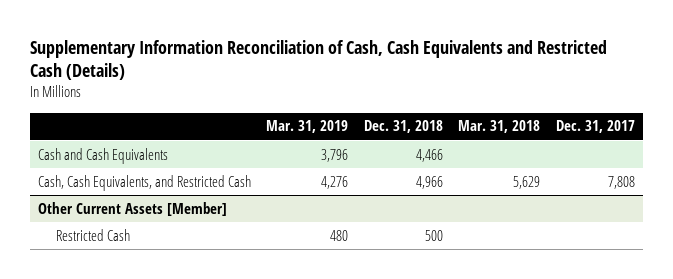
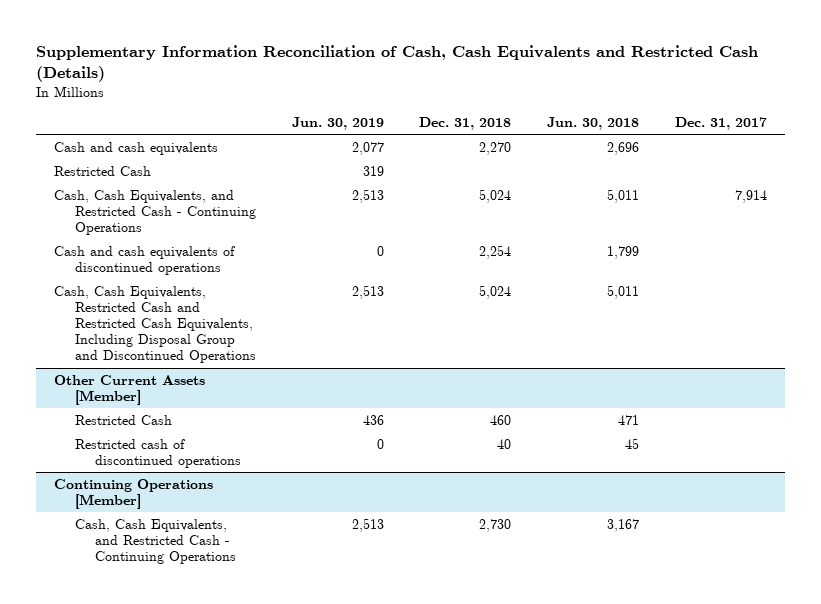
[266,120,349,134] Mar. 31, 2019 -> none
[458,120,541,134] Mar. 31, 2018 -> none
none -> [291,116,384,130] Jun. 30, 2019
none -> [547,116,640,130] Jun. 30, 2018
[37,147,168,164] Cash and Cash Equivalents -> [54,141,219,155] Cash and cash equivalents
[415,148,443,162] 4,466 -> [479,141,512,155] 2,270
none -> [54,165,152,176] Restricted Cash
[37,174,251,191] Cash, Cash Equivalents, and Restricted Cash -> [54,189,256,235] Cash, Cash Equivalents, and Restricted Cash - Continuing Operations
[415,175,443,189] 4,966 -> [479,188,512,203] 5,024
[607,175,635,189] 7,808 -> [735,189,768,203] 7,914
none -> [54,245,236,275] Cash and cash equivalents of discontinued operations
none -> [54,285,256,364] Cash, Cash Equivalents, Restricted Cash and Restricted Cash Equivalents, Including Disposal Group and Discontinued Operations
[424,229,443,241] 500 -> [490,414,512,425] 460
none -> [74,438,242,468] Restricted cash of discontinued operations
none -> [54,478,214,509] Continuing Operations [Member]
none -> [74,518,237,564] Cash, Cash Equivalents, and Restricted Cash - Continuing Operations

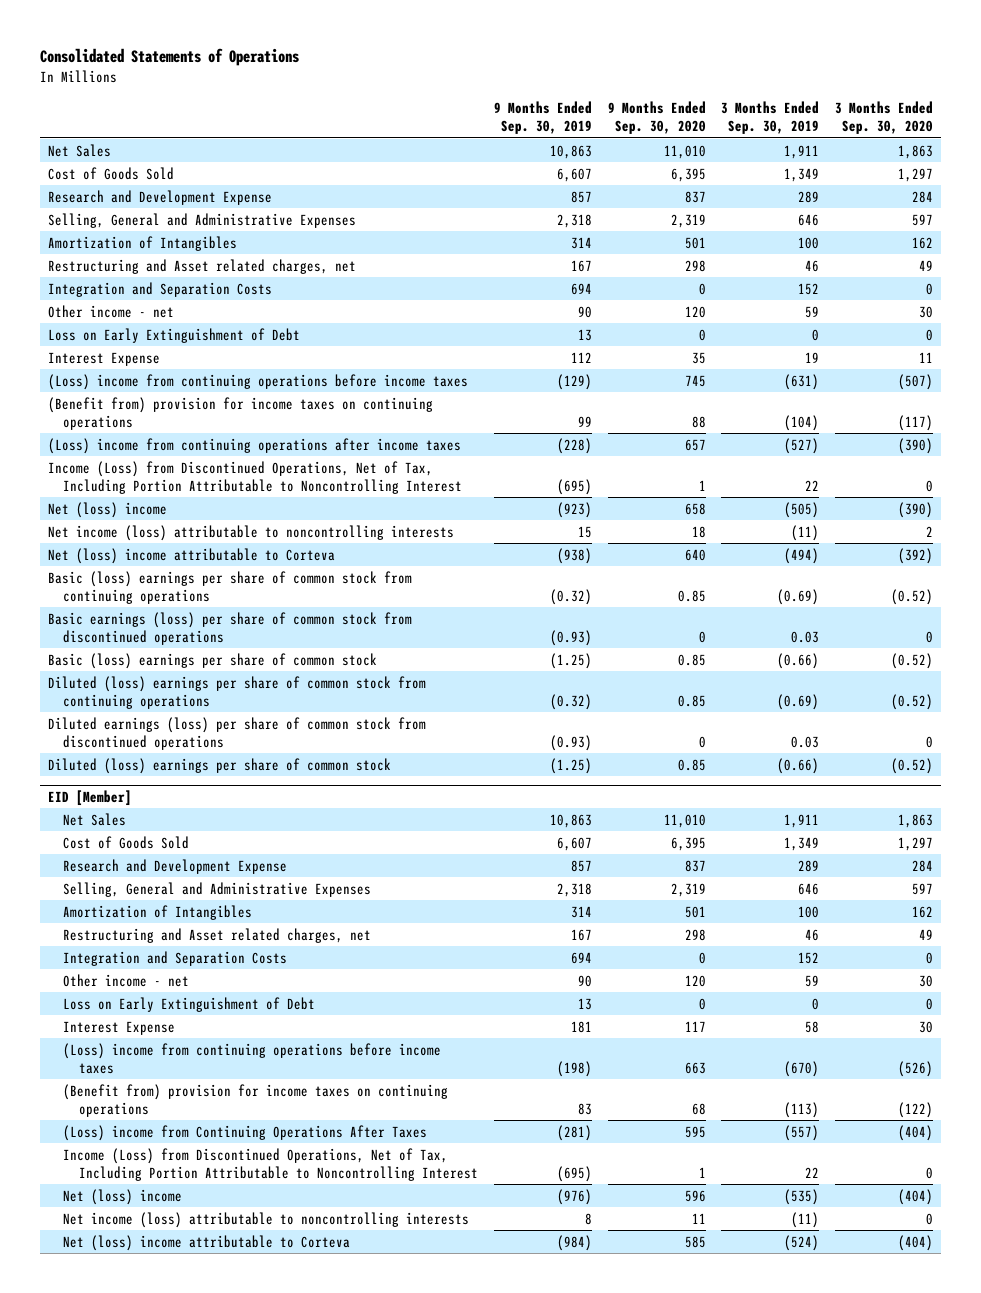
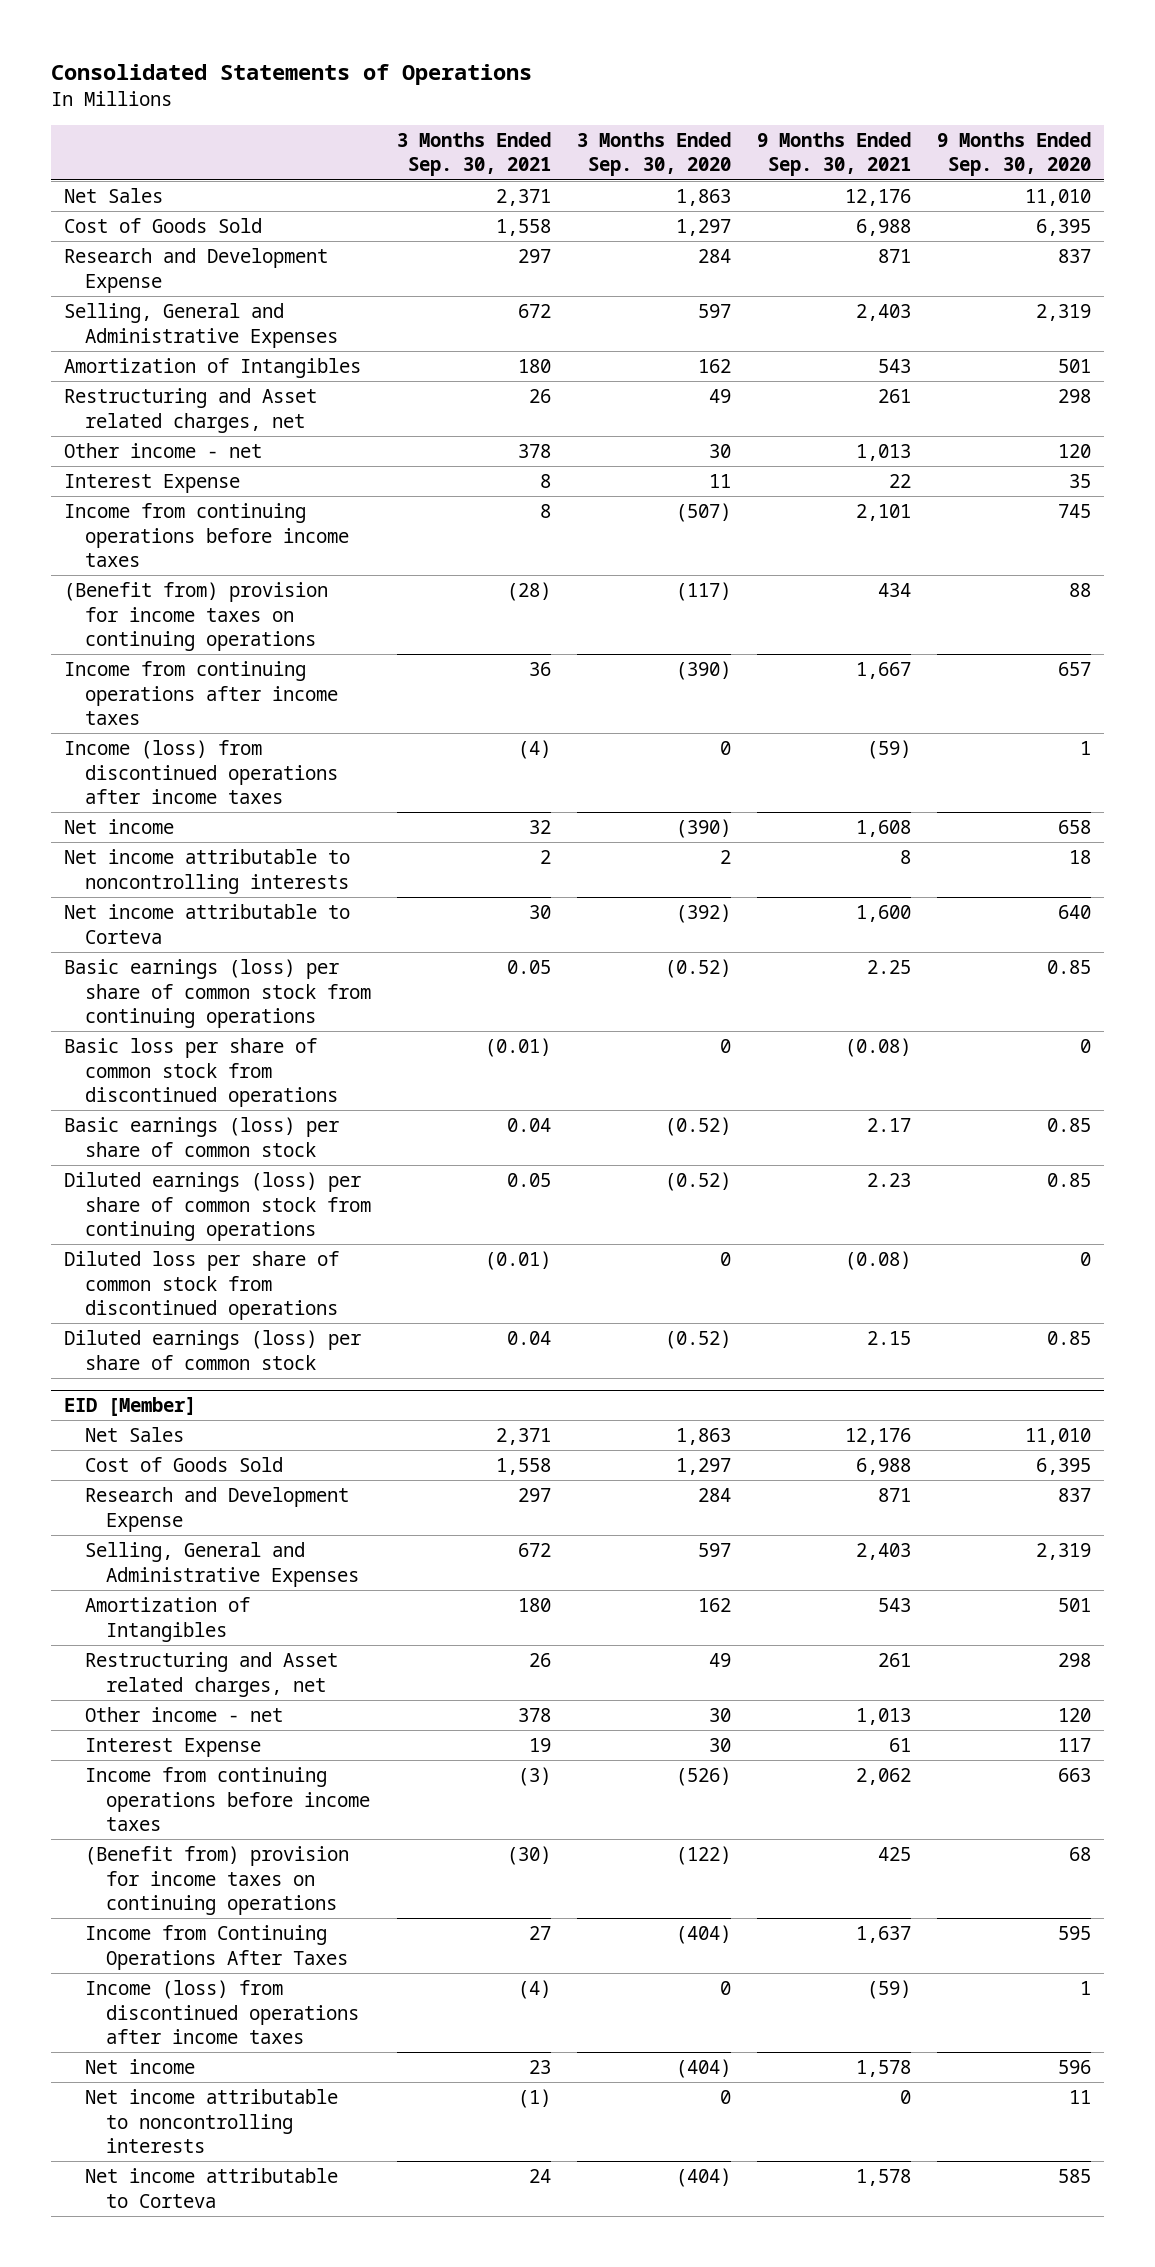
[493,100,592,135] 9 Months Ended Sep. 30, 2019 -> none
[721,100,820,135] 3 Months Ended Sep. 30, 2019 -> none
none -> [396,131,551,177] 3 Months Ended Sep. 30, 2021
none -> [757,131,912,177] 9 Months Ended Sep. 30, 2021
[47,281,272,297] Integration and Separation Costs -> none
[47,327,300,343] Loss on Early Extinguishment of Debt -> none
[47,373,468,390] (Loss) income from continuing operations before income taxes -> [63,502,349,568] Income from continuing operations before income taxes
[47,437,461,454] (Loss) income from continuing operations after income taxes -> [63,660,338,726] Income from continuing operations after income taxes
[47,460,463,494] Income (Loss) from Discontinued Operations, Net of Tax, Including Portion Attributable to Noncontrolling Interest -> [63,739,338,805] Income (loss) from discontinued operations after income taxes
[47,501,167,518] Net (loss) income -> [63,818,174,834] Net income
[47,524,454,541] Net income (loss) attributable to noncontrolling interests -> [63,848,350,894] Net income attributable to noncontrolling interests
[47,547,335,564] Net (loss) income attributable to Corteva -> [63,903,350,944] Net income attributable to Corteva
[47,570,412,604] Basic (loss) earnings per share of common stock from continuing operations -> [63,958,371,1029] Basic earnings (loss) per share of common stock from continuing operations
[47,611,412,645] Basic earnings (loss) per share of common stock from discontinued operations -> [63,1037,338,1108] Basic loss per share of common stock from discontinued operations
[47,652,377,669] Basic (loss) earnings per share of common stock -> [63,1116,339,1157] Basic earnings (loss) per share of common stock
[47,675,426,709] Diluted (loss) earnings per share of common stock from continuing operations -> [63,1171,371,1242] Diluted earnings (loss) per share of common stock from continuing operations
[47,716,426,750] Diluted earnings (loss) per share of common stock from discontinued operations -> [63,1250,339,1321] Diluted loss per share of common stock from discontinued operations
[47,757,391,774] Diluted (loss) earnings per share of common stock -> [63,1329,361,1370] Diluted earnings (loss) per share of common stock
[63,950,288,966] Integration and Separation Costs -> none
[63,996,316,1012] Loss on Early Extinguishment of Debt -> none
[63,1042,442,1074] (Loss) income from continuing operations before income taxes -> [84,1766,370,1832] Income from continuing operations before income taxes
[63,1124,428,1141] (Loss) income from Continuing Operations After Taxes -> [84,1924,348,1970] Income from Continuing Operations After Taxes
[63,1147,478,1181] Income (Loss) from Discontinued Operations, Net of Tax, Including Portion Attributable to Noncontrolling Interest -> [84,1979,359,2045] Income (loss) from discontinued operations after income taxes
[63,1188,183,1205] Net (loss) income -> [84,2058,195,2074] Net income
[63,1211,470,1228] Net income (loss) attributable to noncontrolling interests -> [84,2088,338,2154] Net income attributable to noncontrolling interests
[63,1234,351,1251] Net (loss) income attributable to Corteva -> [84,2167,338,2208] Net income attributable to Corteva

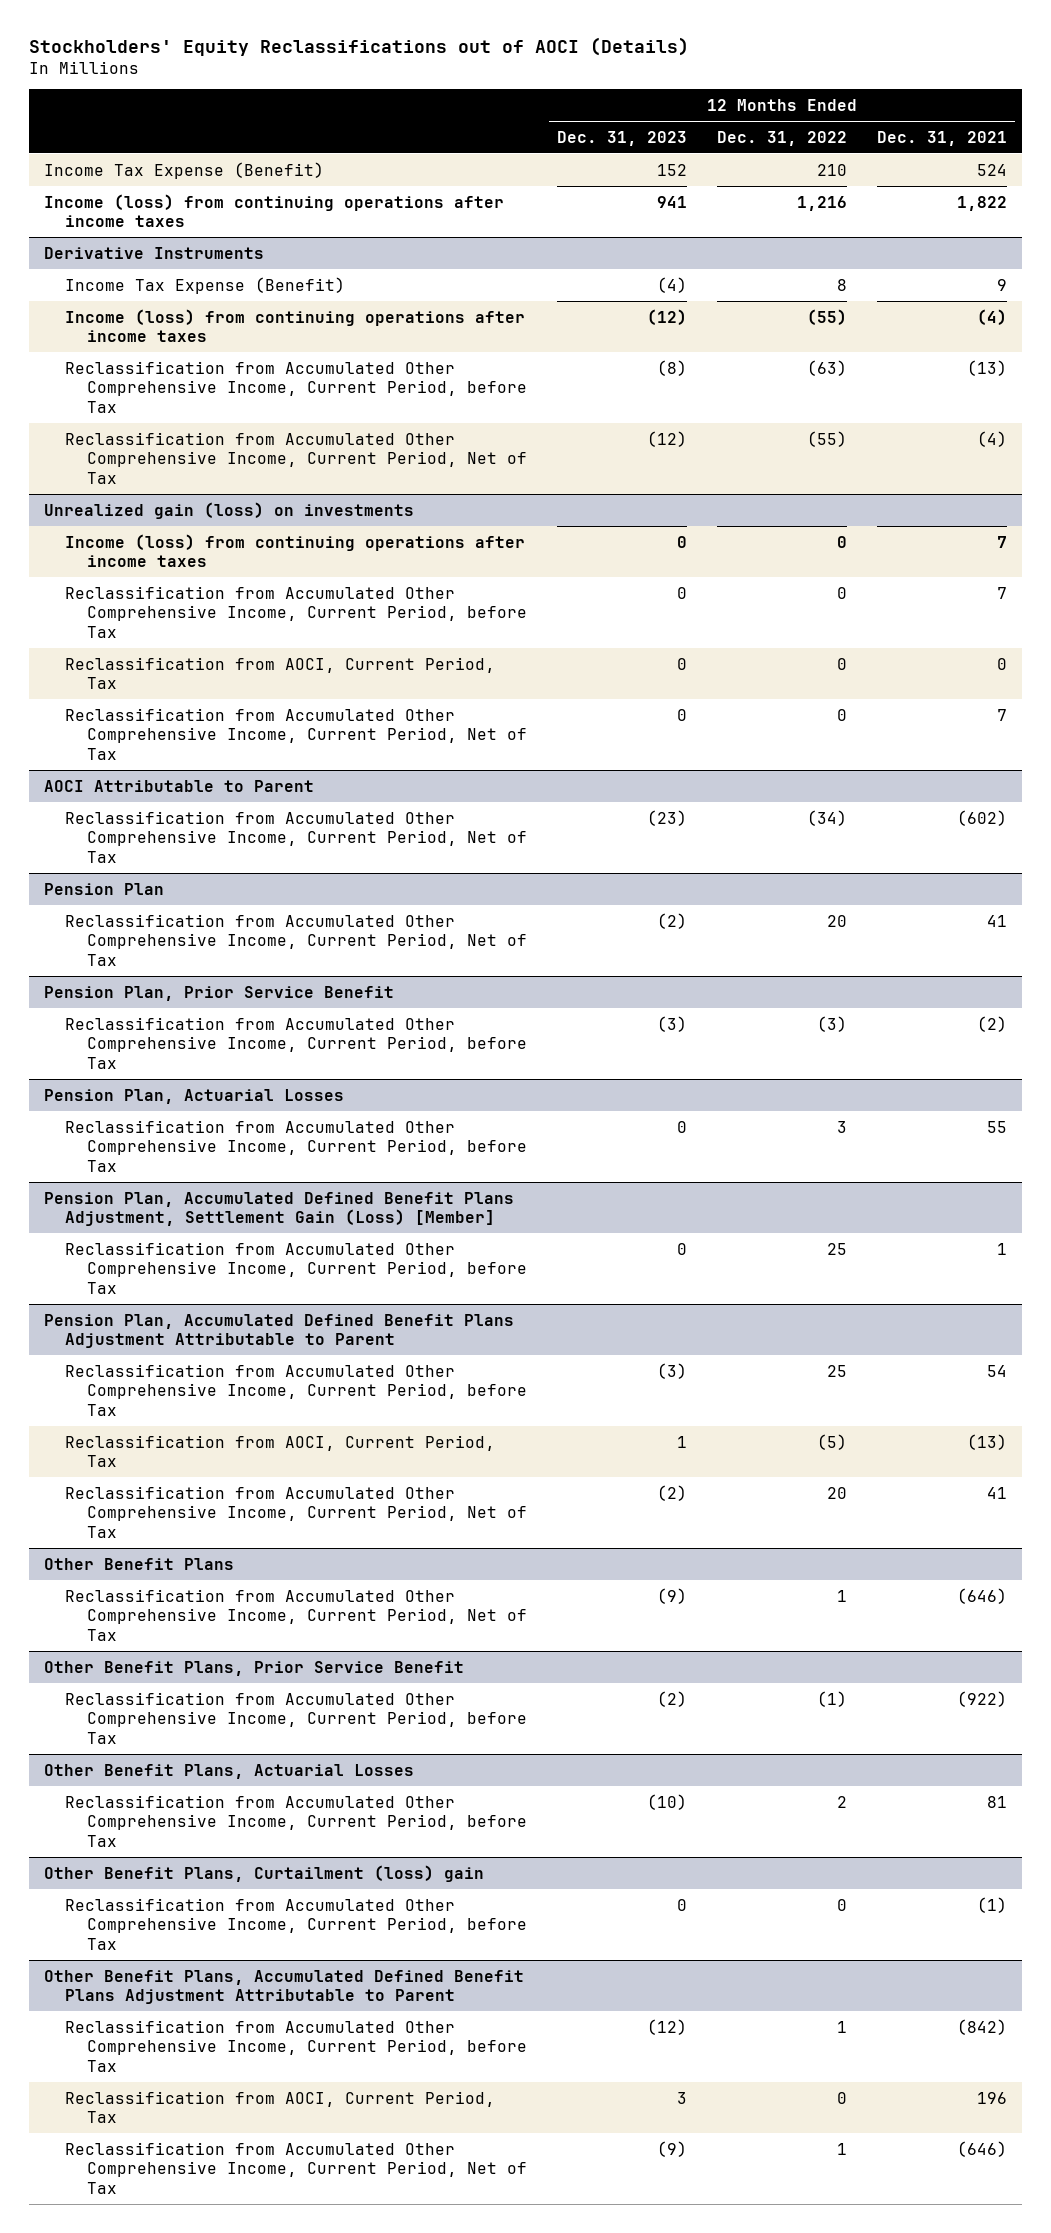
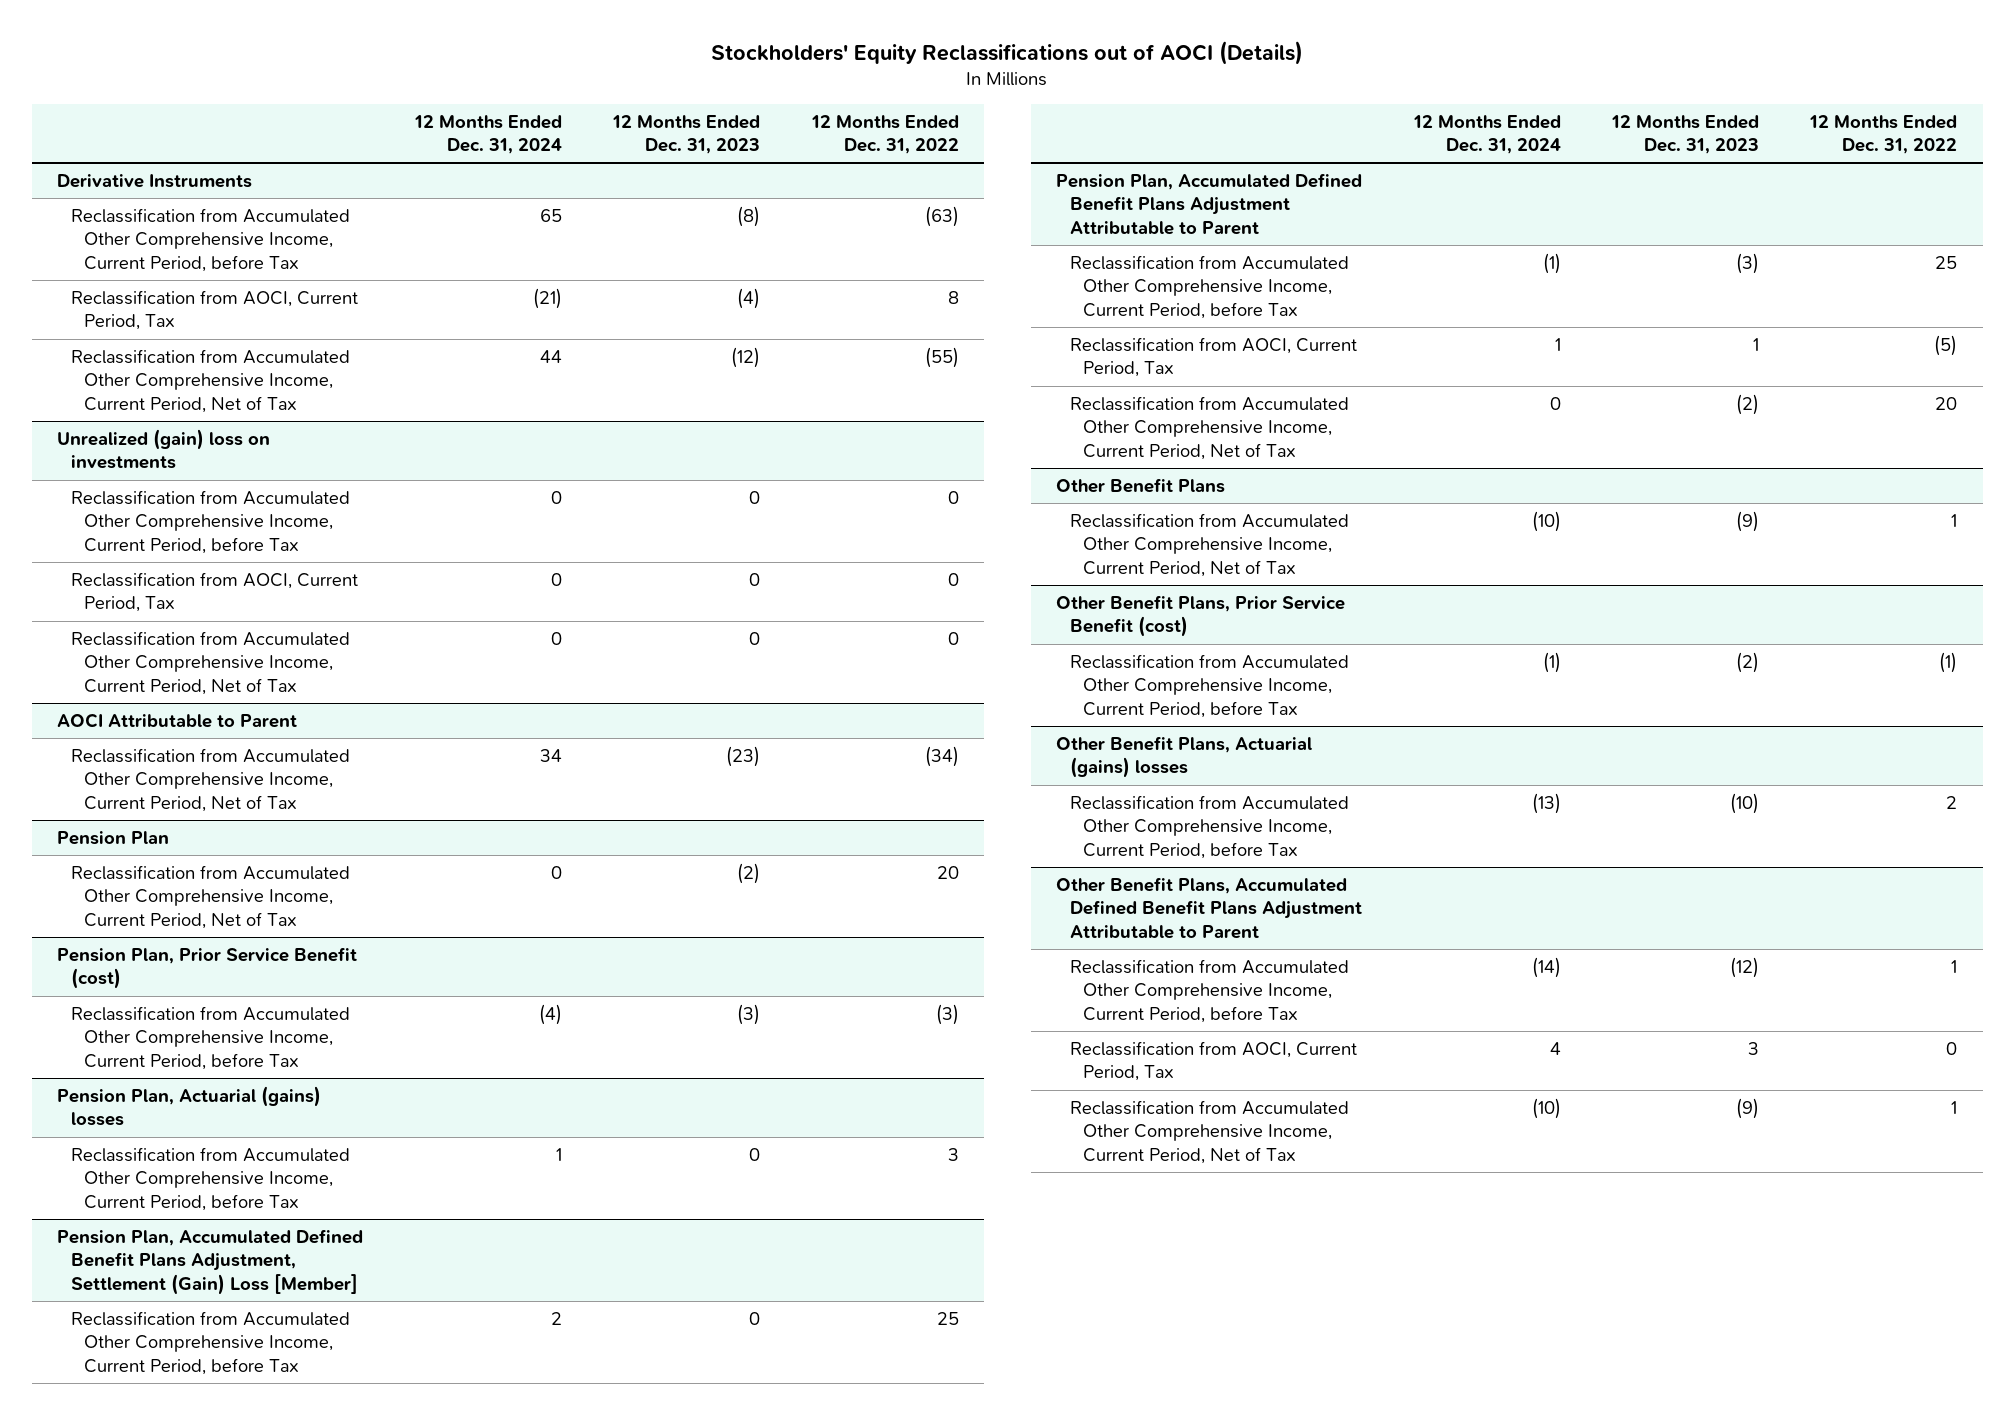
[877,130,1008,146] Dec. 31, 2021 -> none
none -> [413,114,562,155] 12 Months Ended Dec. 31, 2024
[43,161,324,179] Income Tax Expense (Benefit) -> none
[43,193,504,228] Income (loss) from continuing operations after income taxes -> none
[65,276,346,294] Income Tax Expense (Benefit) -> none
[65,308,526,343] Income (loss) from continuing operations after income taxes -> none
none -> [70,289,358,331] Reclassification from AOCI, Current Period, Tax
[65,533,526,568] Income (loss) from continuing operations after income taxes -> none
[43,501,414,519] Unrealized gain (loss) on investments -> [57,428,271,470] Unrealized (gain) loss on investments
[43,985,394,1001] Pension Plan, Prior Service Benefit -> [57,946,358,990] Pension Plan, Prior Service Benefit (cost)
[43,1088,344,1104] Pension Plan, Actuarial Losses -> [57,1085,322,1127] Pension Plan, Actuarial (gains) losses
[43,1191,514,1227] Pension Plan, Accumulated Defined Benefit Plans Adjustment, Settlement Gain (Loss) [Member] -> [57,1228,364,1296] Pension Plan, Accumulated Defined Benefit Plans Adjustment, Settlement (Gain) Loss [Member]
[43,1660,464,1676] Other Benefit Plans, Prior Service Benefit -> [1056,594,1346,638] Other Benefit Plans, Prior Service Benefit (cost)
[43,1763,414,1779] Other Benefit Plans, Actuarial Losses -> [1056,735,1313,779] Other Benefit Plans, Actuarial (gains) losses
[43,1864,484,1882] Other Benefit Plans, Curtailment (loss) gain -> none
[65,1897,527,1950] Reclassification from Accumulated Other Comprehensive Income, Current Period, before Tax -> none

